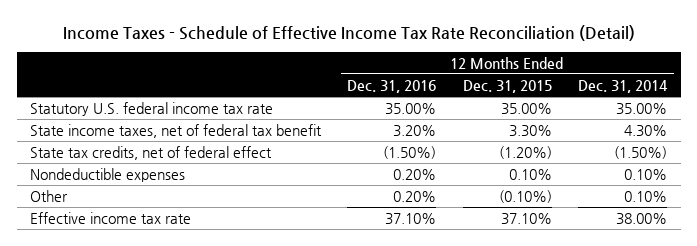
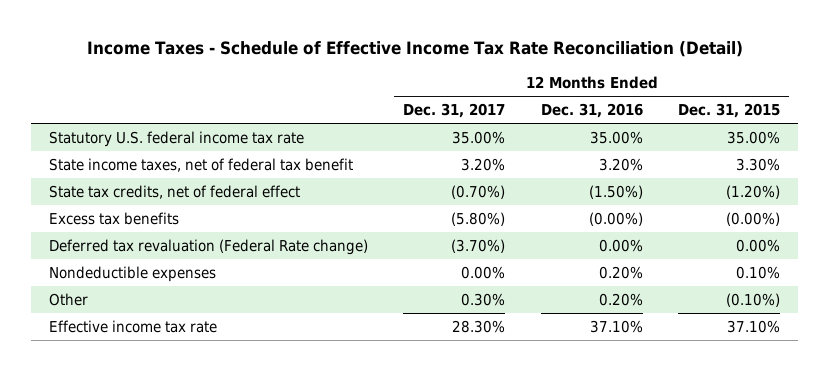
[578,79,669,93] Dec. 31, 2014 -> none
none -> [403,103,506,119] Dec. 31, 2017
none -> [48,211,179,225] Excess tax benefits
none -> [48,238,368,255] Deferred tax revaluation (Federal Rate change)

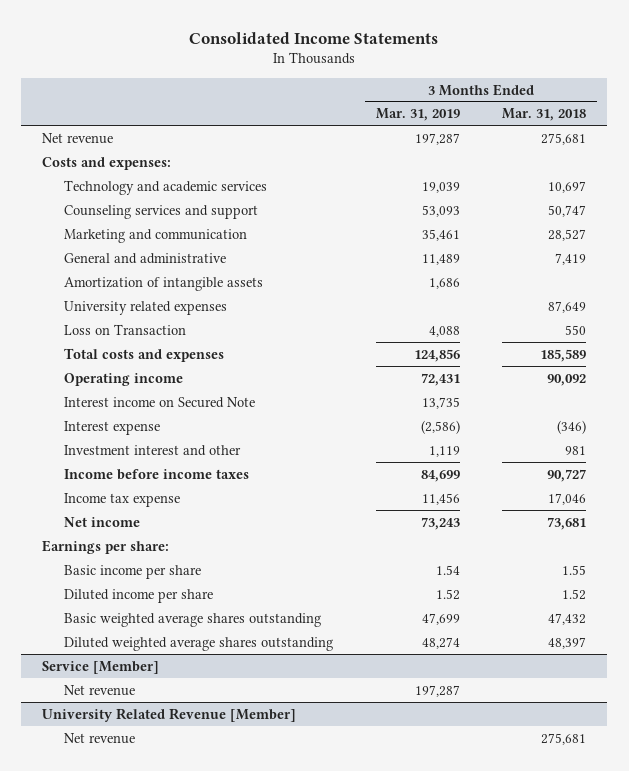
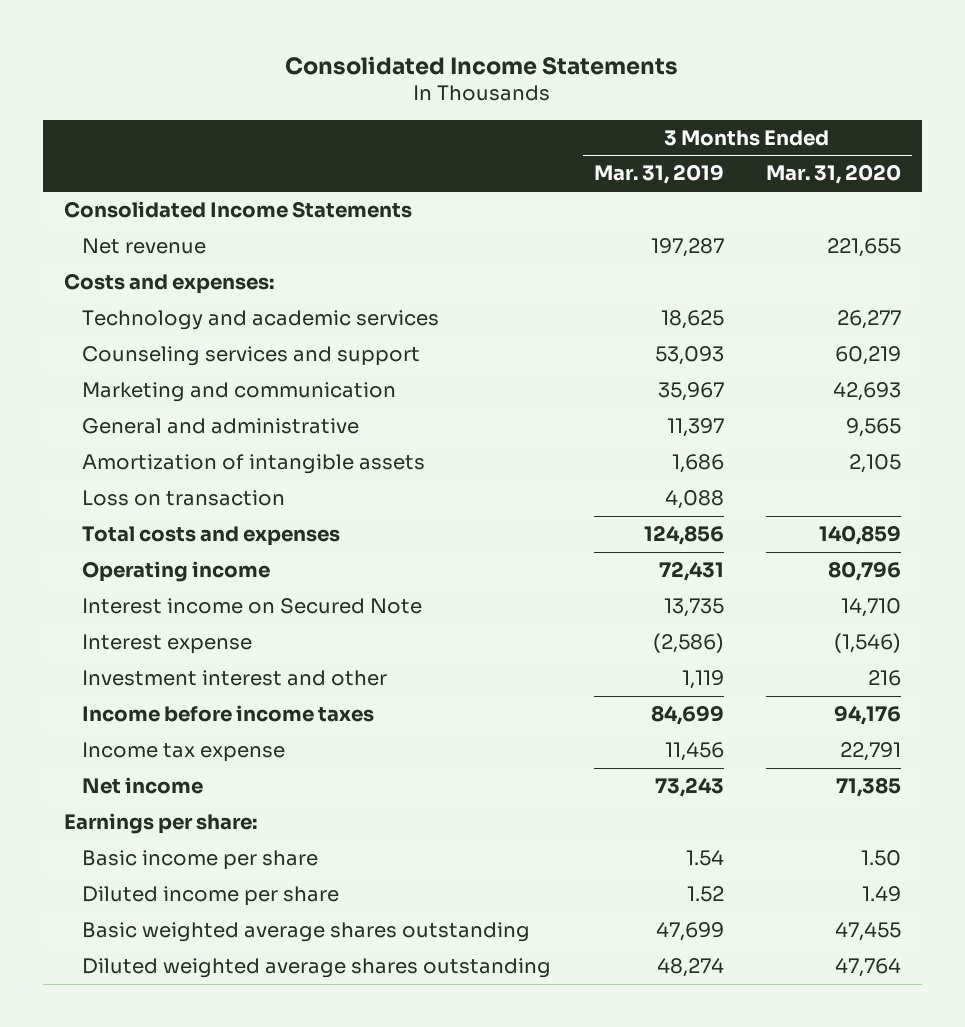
[502,108,587,122] Mar. 31, 2018 -> none
none -> [765,164,901,185] Mar. 31, 2020
none -> [63,200,412,218] Consolidated Income Statements
[421,181,460,193] 19,039 -> [660,309,724,329] 18,625
[421,228,460,241] 35,461 -> [657,381,724,401] 35,967
[421,253,460,265] 11,489 -> [666,417,724,437] 11,397
[63,300,227,315] University related expenses -> none
[63,323,186,335] Loss on Transaction -> [82,489,286,506] Loss on transaction
[42,660,160,674] Service [Member] -> none
[63,684,135,696] Net revenue -> none
[42,707,297,722] University Related Revenue [Member] -> none
[63,732,135,744] Net revenue -> none

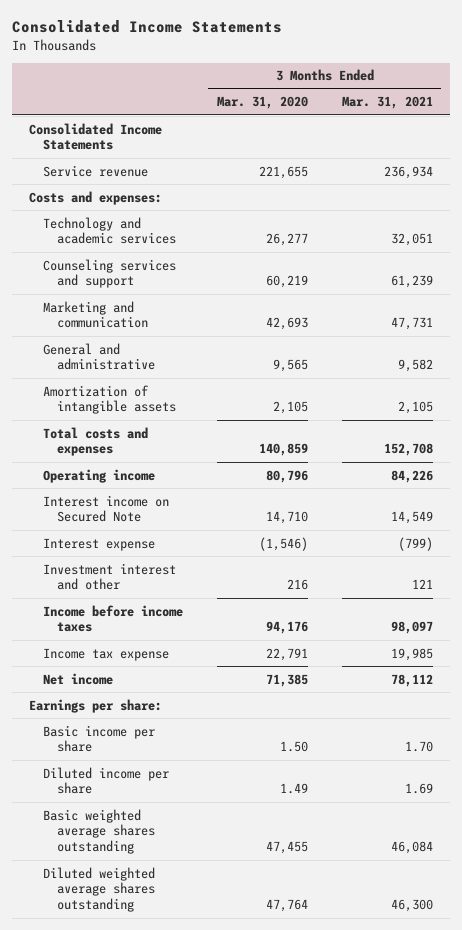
[593,164,724,185] Mar. 31, 2019 -> none
none -> [341,96,433,110] Mar. 31, 2021
[82,237,207,254] Net revenue -> [42,164,148,177] Service revenue
[82,489,286,506] Loss on transaction -> none

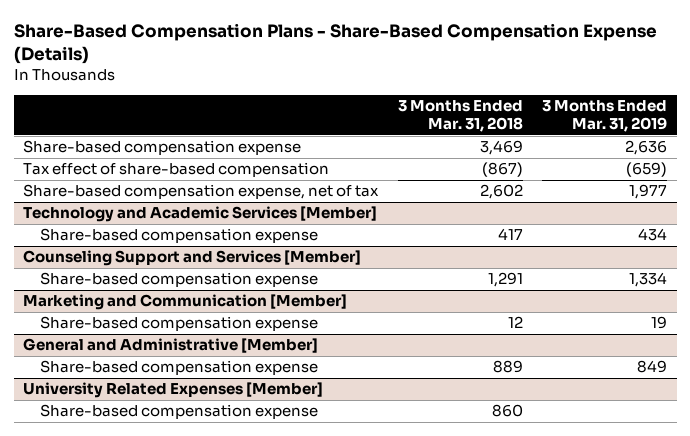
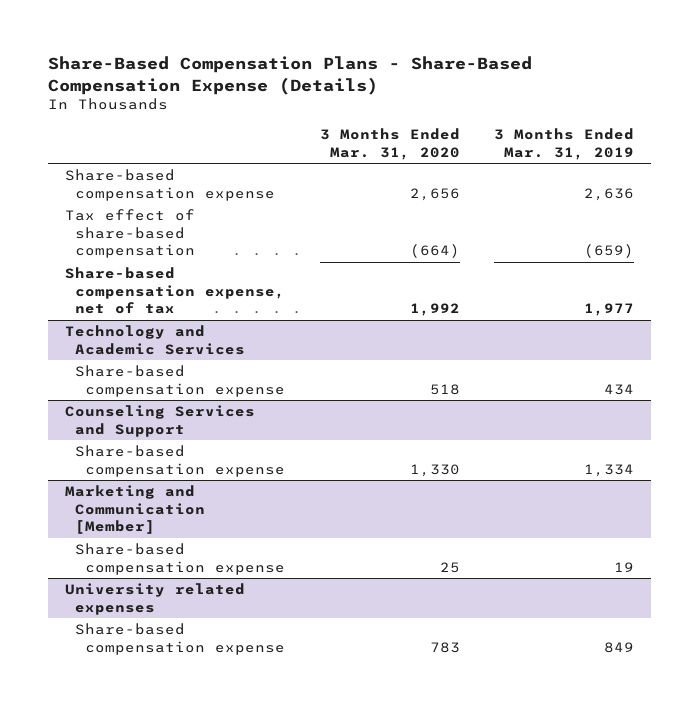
[397,100,523,133] 3 Months Ended Mar. 31, 2018 -> none
none -> [319,128,460,160] 3 Months Ended Mar. 31, 2020
[23,206,378,223] Technology and Academic Services [Member] -> [65,325,246,355] Technology and Academic Services
[23,250,362,267] Counseling Support and Services [Member] -> [65,405,256,437] Counseling Services and Support
[23,338,319,354] General and Administrative [Member] -> none
none -> [65,583,246,615] University related expenses
[23,382,324,399] University Related Expenses [Member] -> none
[40,404,319,420] Share-based compensation expense -> none

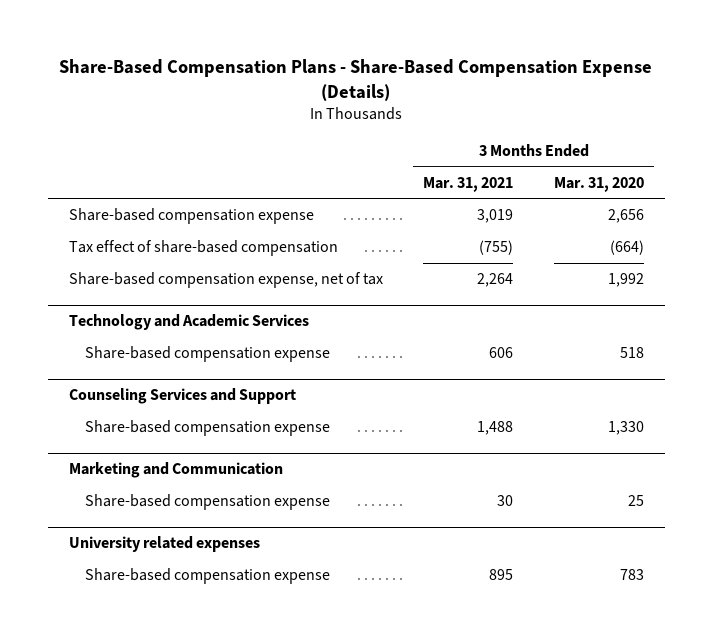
[494,128,635,160] 3 Months Ended Mar. 31, 2019 -> none
none -> [423,176,514,192] Mar. 31, 2021
[65,485,206,535] Marketing and Communication [Member] -> [68,462,283,479] Marketing and Communication

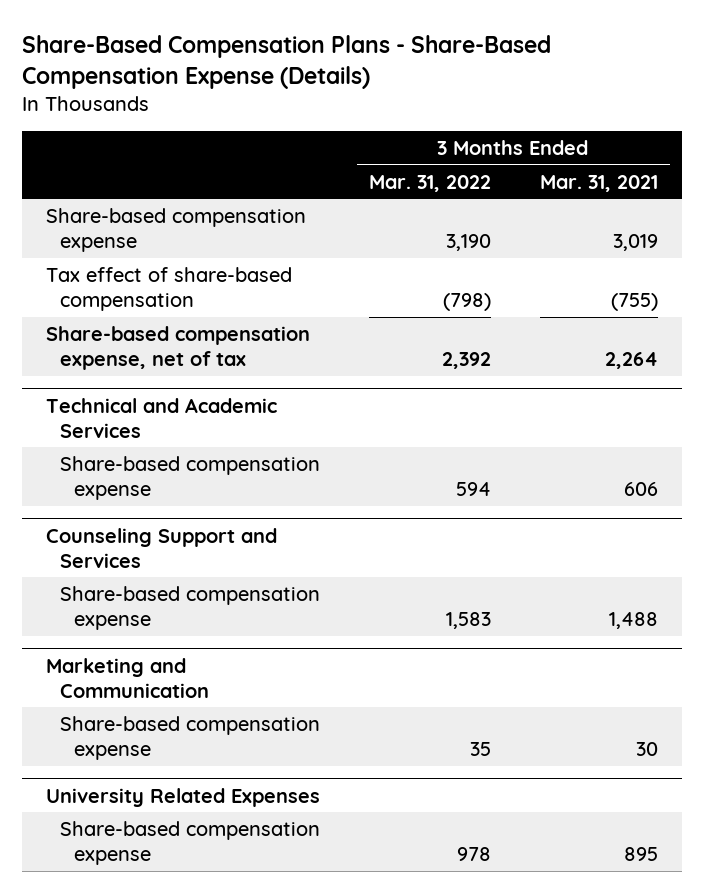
[554,176,645,192] Mar. 31, 2020 -> none
none -> [368,174,491,192] Mar. 31, 2022
[68,314,309,331] Technology and Academic Services -> [46,397,278,438] Technical and Academic Services
[68,388,296,405] Counseling Services and Support -> [46,527,278,568] Counseling Support and Services
[68,536,260,553] University related expenses -> [46,787,321,807] University Related Expenses

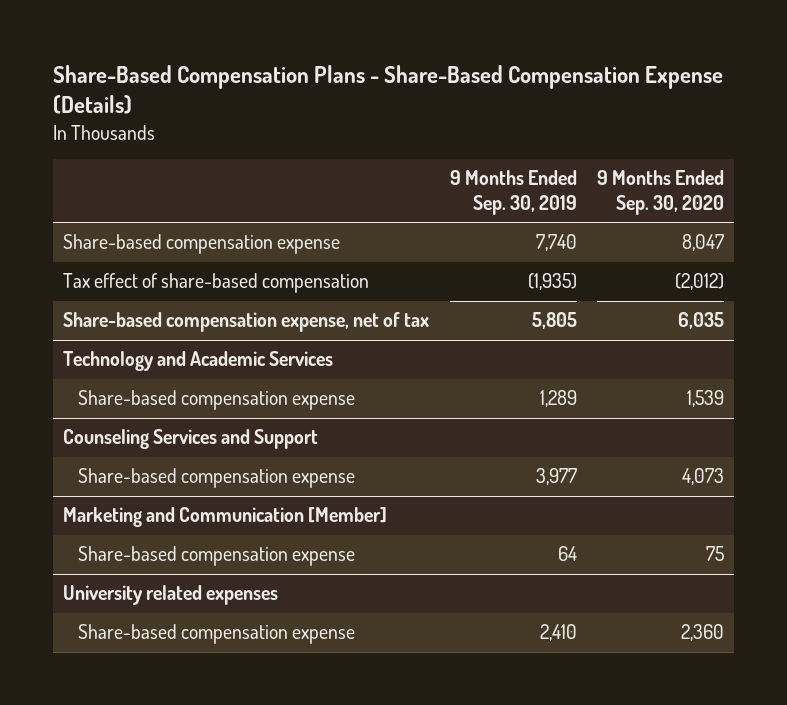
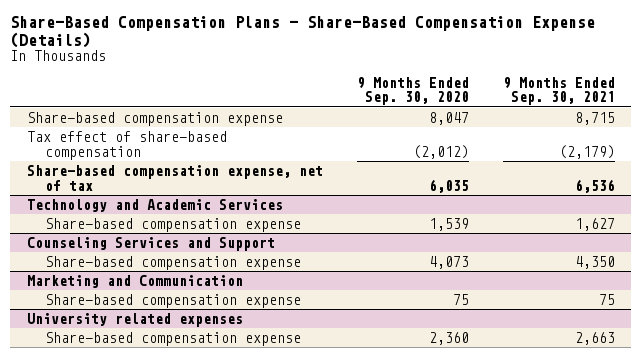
[449,170,577,215] 9 Months Ended Sep. 30, 2019 -> none
none -> [502,76,615,106] 9 Months Ended Sep. 30, 2021
[63,507,388,528] Marketing and Communication [Member] -> [27,274,244,288] Marketing and Communication

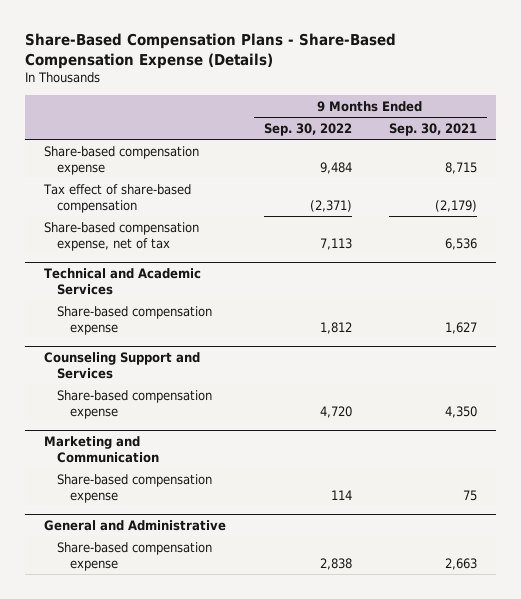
[356,76,469,106] 9 Months Ended Sep. 30, 2020 -> none
none -> [263,122,352,136] Sep. 30, 2022
[27,198,284,212] Technology and Academic Services -> [43,267,201,295] Technical and Academic Services
[27,236,276,251] Counseling Services and Support -> [43,351,200,379] Counseling Support and Services
[27,312,244,327] University related expenses -> none
none -> [43,519,226,531] General and Administrative

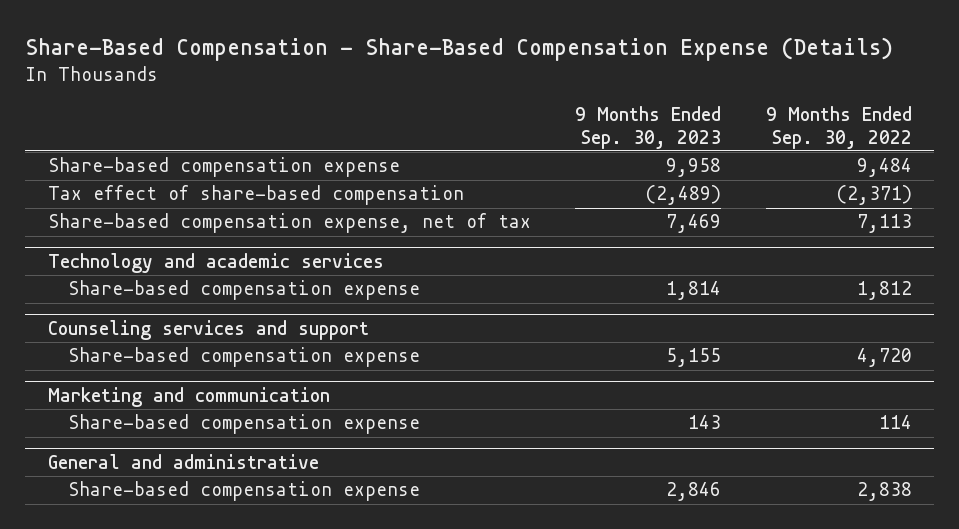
[24,32,396,69] Share-Based Compensation Plans - Share-Based Compensation Expense (Details) -> [25,37,894,62] Share-Based Compensation - Share-Based Compensation Expense (Details)
[389,122,478,136] Sep. 30, 2021 -> none
none -> [575,105,722,149] 9 Months Ended Sep. 30, 2023
[43,267,201,295] Technical and Academic Services -> [47,253,384,274] Technology and academic services
[43,351,200,379] Counseling Support and Services -> [47,320,369,341] Counseling services and support
[43,435,159,463] Marketing and Communication -> [47,387,330,408] Marketing and communication
[43,519,226,531] General and Administrative -> [47,454,319,470] General and administrative

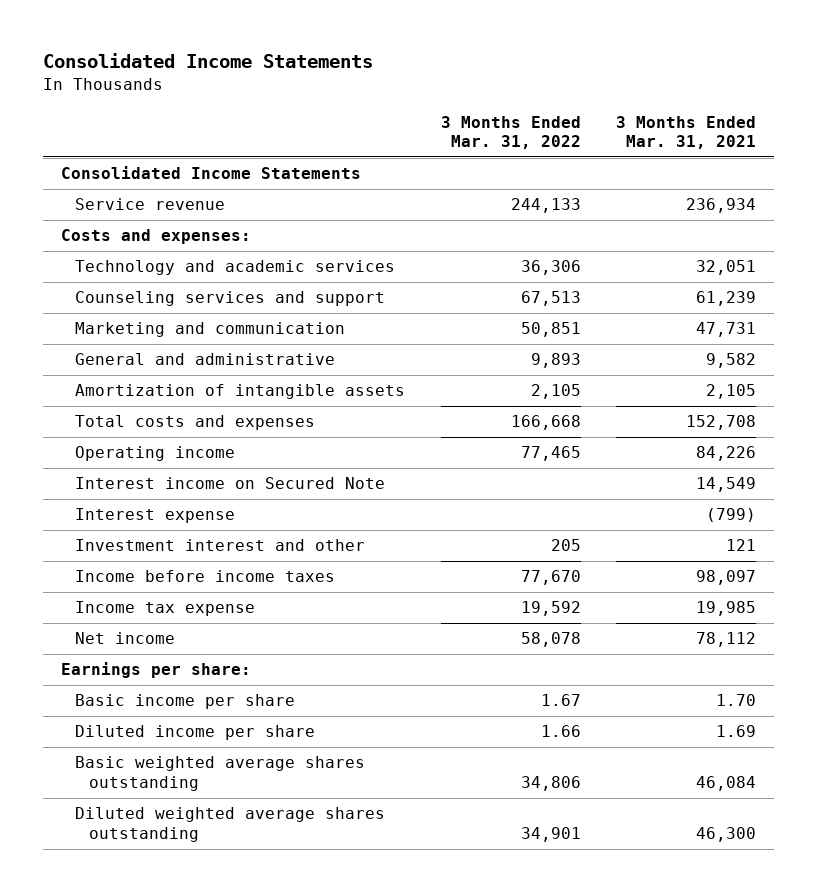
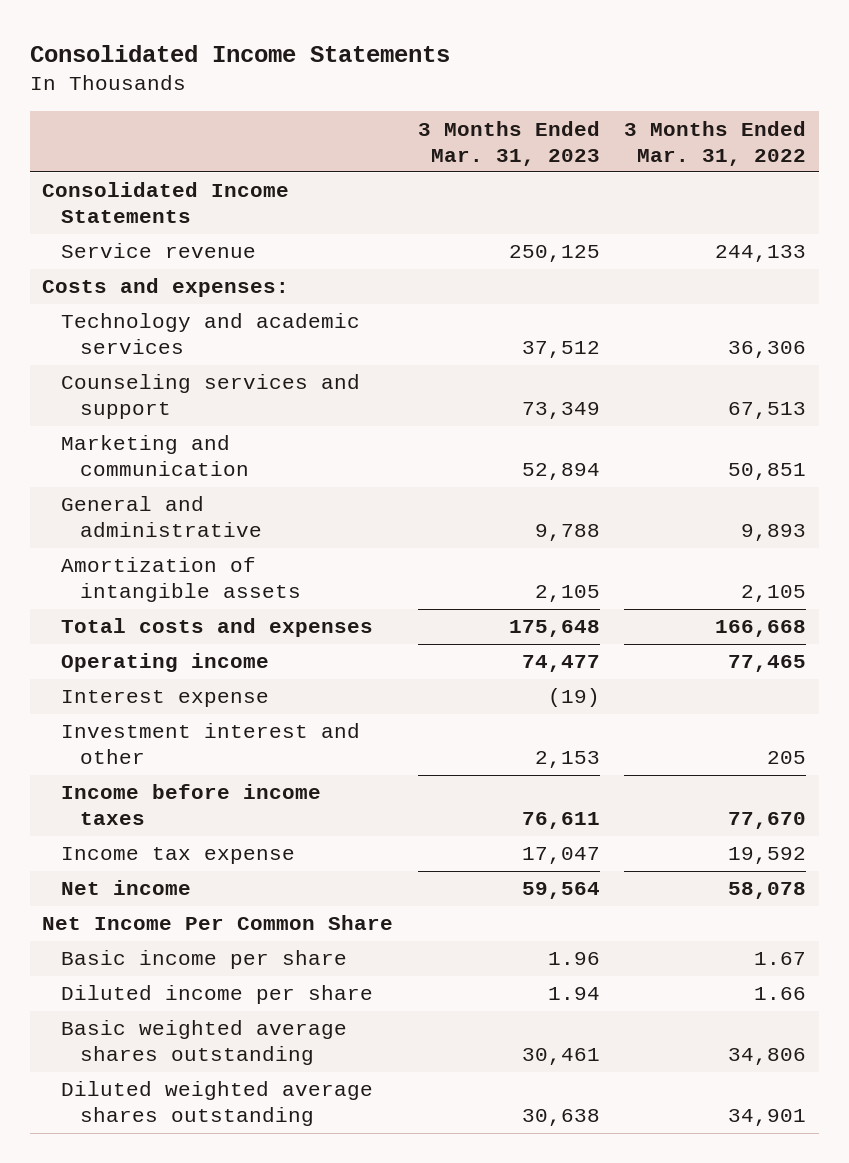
[616,115,757,150] 3 Months Ended Mar. 31, 2021 -> none
none -> [417,120,600,166] 3 Months Ended Mar. 31, 2023
[75,477,386,490] Interest income on Secured Note -> none
[60,662,251,679] Earnings per share: -> [42,915,394,931] Net Income Per Common Share

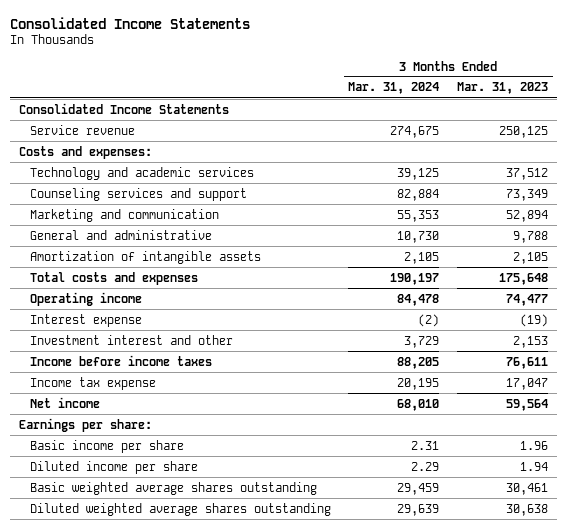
[624,120,807,166] 3 Months Ended Mar. 31, 2022 -> none
none -> [348,82,440,95] Mar. 31, 2024
[42,915,394,931] Net Income Per Common Share -> [19,417,153,432] Earnings per share:

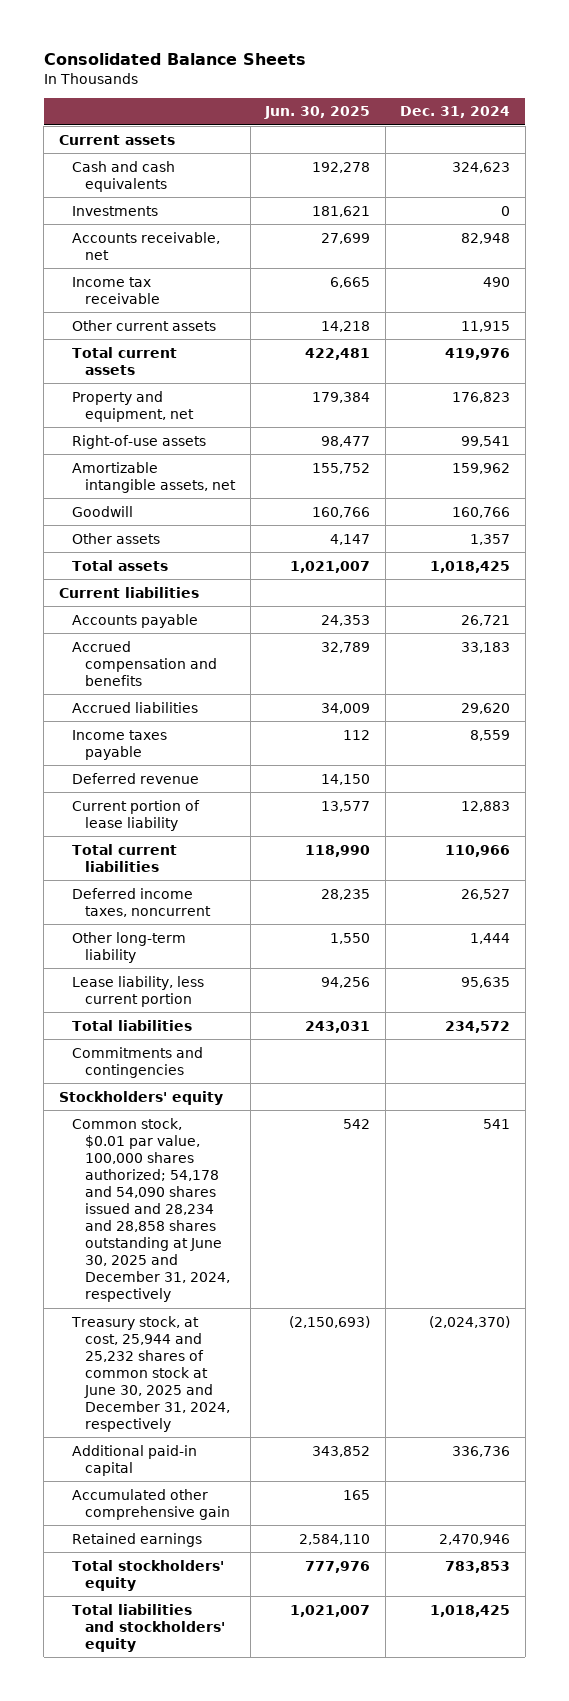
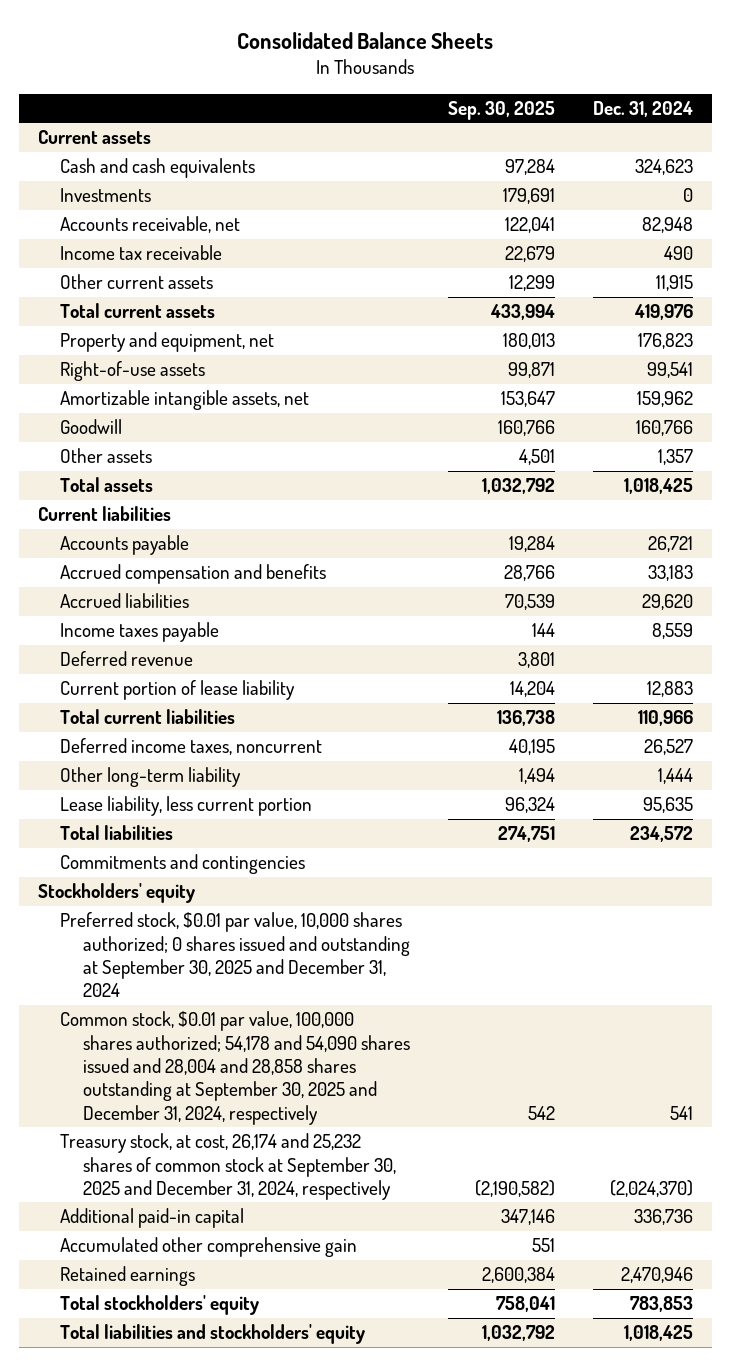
[264,106,371,120] Jun. 30, 2025 -> none
none -> [447,101,555,121] Sep. 30, 2025
none -> [60,912,411,998] Preferred stock, $0.01 par value, 10,000 shares authorized; 0 shares issued and outstanding at September 30, 2025 and December 31, 2024
[71,1117,231,1303] Common stock, $0.01 par value, 100,000 shares authorized; 54,178 and 54,090 shares issued and 28,234 and 28,858 shares outstanding at June 30, 2025 and December 31, 2024, respectively -> [60,1011,411,1125] Common stock, $0.01 par value, 100,000 shares authorized; 54,178 and 54,090 shares issued and 28,004 and 28,858 shares outstanding at September 30, 2025 and December 31, 2024, respectively
[70,1315,231,1432] Treasury stock, at cost, 25,944 and 25,232 shares of common stock at June 30, 2025 and December 31, 2024, respectively -> [60,1133,397,1201] Treasury stock, at cost, 26,174 and 25,232 shares of common stock at September 30, 2025 and December 31, 2024, respectively

